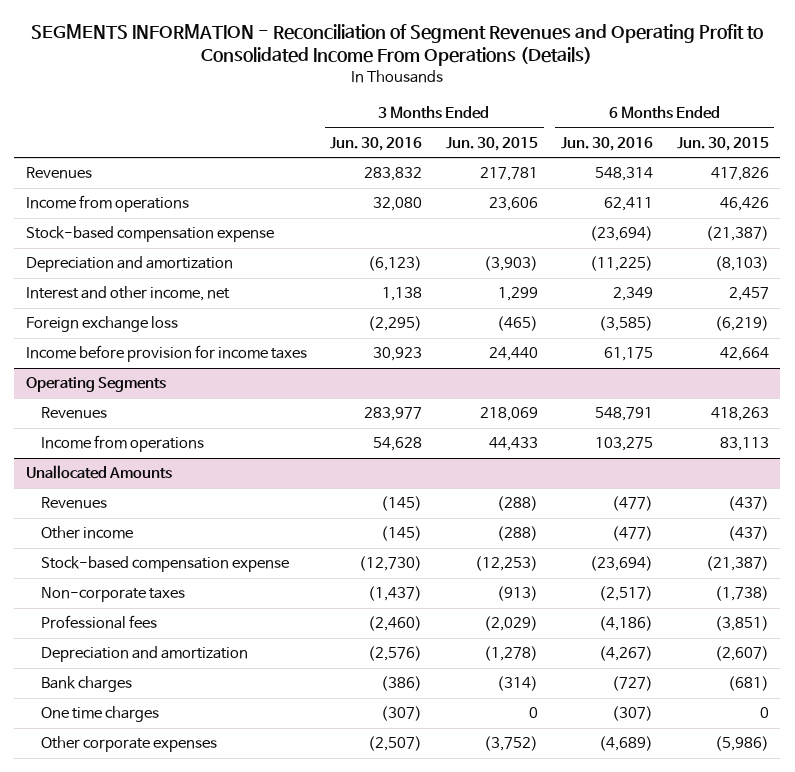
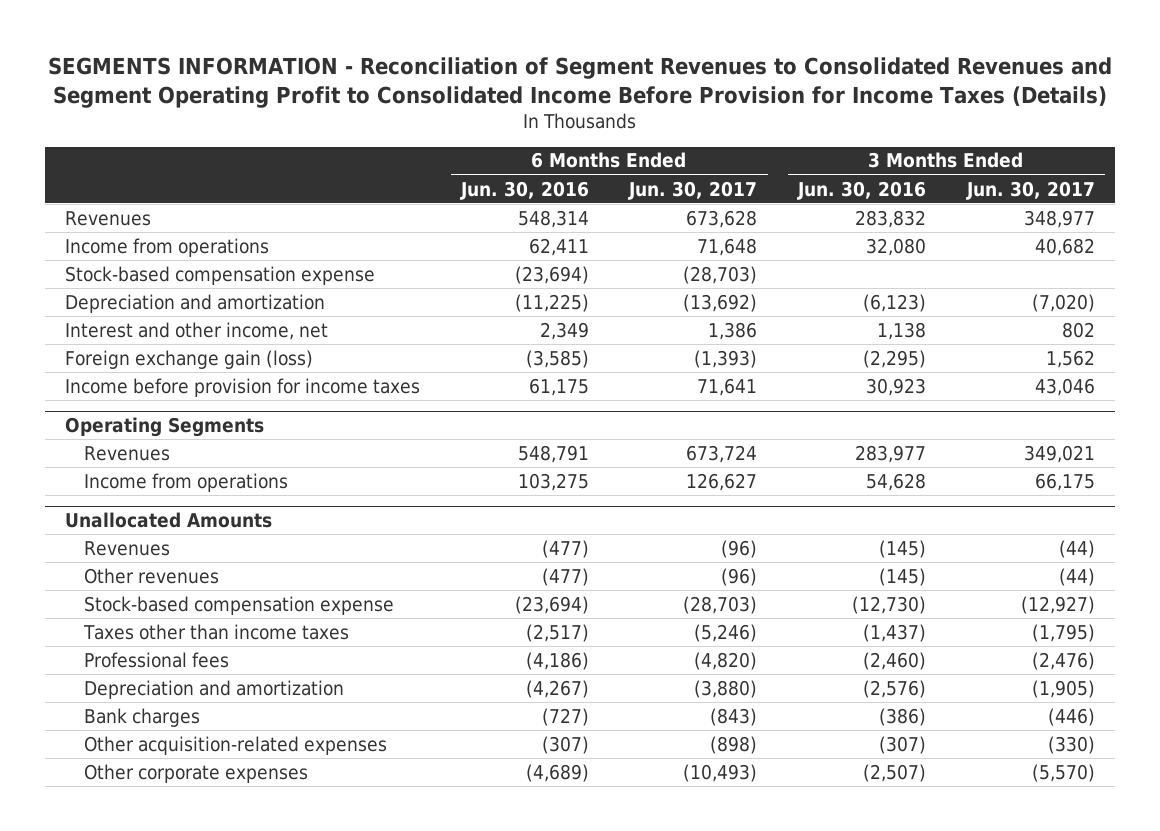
[31,23,764,67] SEGMENTS INFORMATION - Reconciliation of Segment Revenues and Operating Profit to Consolidated Income From Operations (Details) -> [47,56,1112,108] SEGMENTS INFORMATION - Reconciliation of Segment Revenues to Consolidated Revenues and Segment Operating Profit to Consolidated Income Before Provision for Income Taxes (Details)
[445,136,538,151] Jun. 30, 2015 -> none
[676,136,769,151] Jun. 30, 2015 -> none
none -> [628,180,758,200] Jun. 30, 2017
none -> [965,180,1095,200] Jun. 30, 2017
[26,316,179,333] Foreign exchange loss -> [65,349,314,369] Foreign exchange gain (loss)
[41,526,134,540] Other income -> [84,567,220,584] Other revenues
[41,587,186,603] Non-corporate taxes -> [83,623,350,640] Taxes other than income taxes
[41,706,160,723] One time charges -> [84,735,388,755] Other acquisition-related expenses

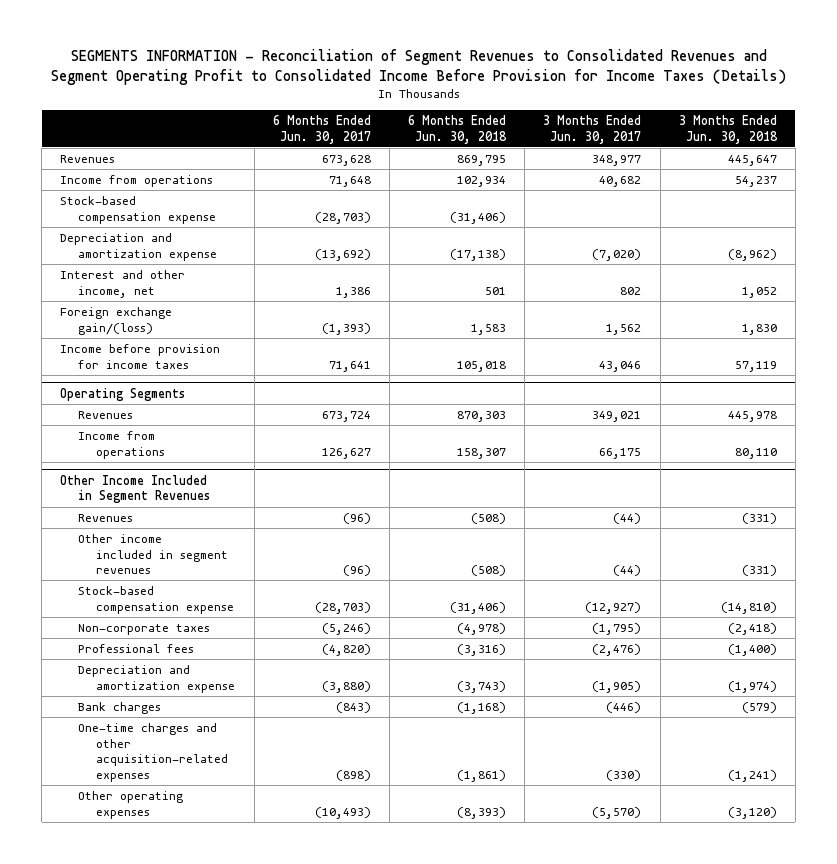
[459,180,589,200] Jun. 30, 2016 -> none
[796,180,926,200] Jun. 30, 2016 -> none
none -> [408,115,508,144] 6 Months Ended Jun. 30, 2018
none -> [678,115,778,144] 3 Months Ended Jun. 30, 2018
[65,293,326,313] Depreciation and amortization -> [60,232,218,261] Depreciation and amortization expense
[65,349,314,369] Foreign exchange gain (loss) -> [60,306,173,335] Foreign exchange gain/(loss)
[65,511,273,528] Unallocated Amounts -> [60,474,211,504] Other Income Included in Segment Revenues
[84,567,220,584] Other revenues -> [78,533,229,575] Other income included in segment revenues
[83,623,350,640] Taxes other than income taxes -> [78,623,211,635] Non-corporate taxes
[84,679,345,699] Depreciation and amortization -> [78,664,236,693] Depreciation and amortization expense
[84,735,388,755] Other acquisition-related expenses -> [78,722,229,782] One-time charges and other acquisition-related expenses
[84,763,309,783] Other corporate expenses -> [78,790,184,819] Other operating expenses

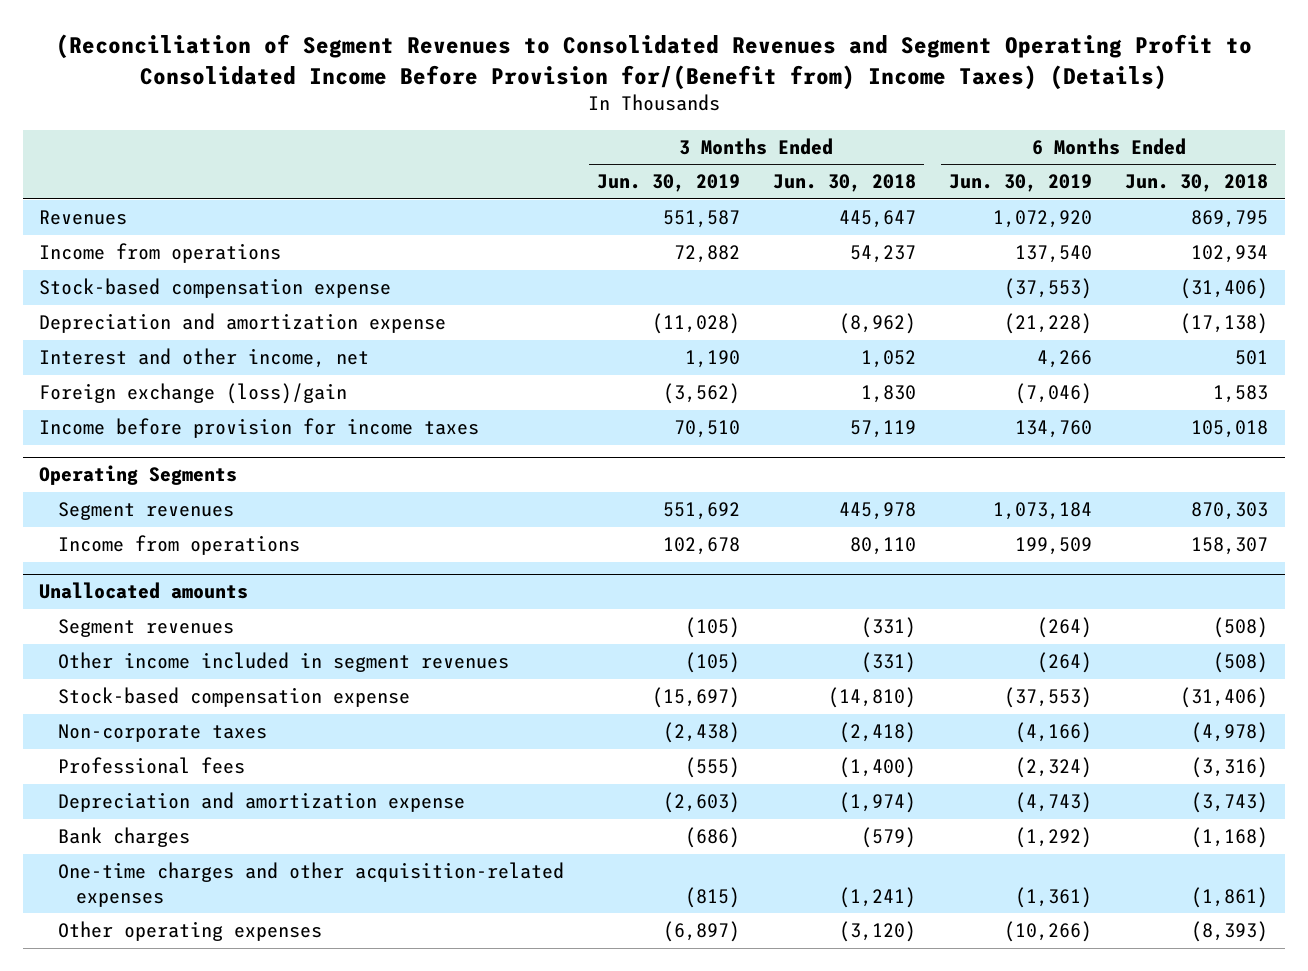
[50,49,786,85] SEGMENTS INFORMATION - Reconciliation of Segment Revenues to Consolidated Revenues and Segment Operating Profit to Consolidated Income Before Provision for Income Taxes (Details) -> [55,34,1252,90] (Reconciliation of Segment Revenues to Consolidated Revenues and Segment Operating Profit to Consolidated Income Before Provision for/(Benefit from) Income Taxes) (Details)
[272,115,371,144] 6 Months Ended Jun. 30, 2017 -> none
[543,115,642,144] 3 Months Ended Jun. 30, 2017 -> none
none -> [596,174,740,193] Jun. 30, 2019
none -> [949,174,1093,193] Jun. 30, 2019
[60,306,173,335] Foreign exchange gain/(loss) -> [39,383,348,405] Foreign exchange (loss)/gain
[78,410,134,419] Revenues -> [57,502,234,521] Segment revenues
[60,474,211,504] Other Income Included in Segment Revenues -> [39,582,249,600] Unallocated amounts
[78,513,134,522] Revenues -> [57,619,234,638] Segment revenues

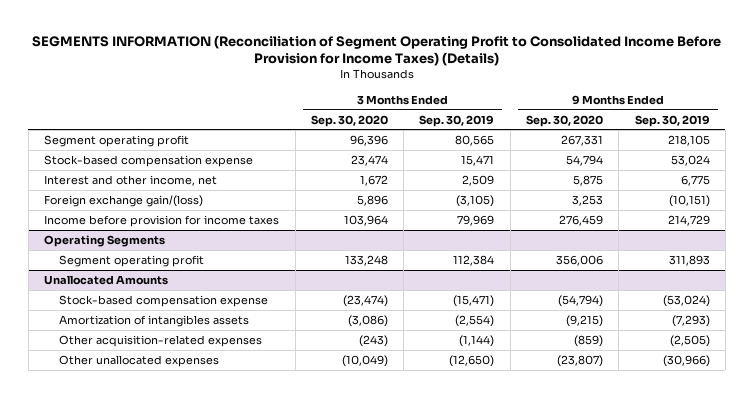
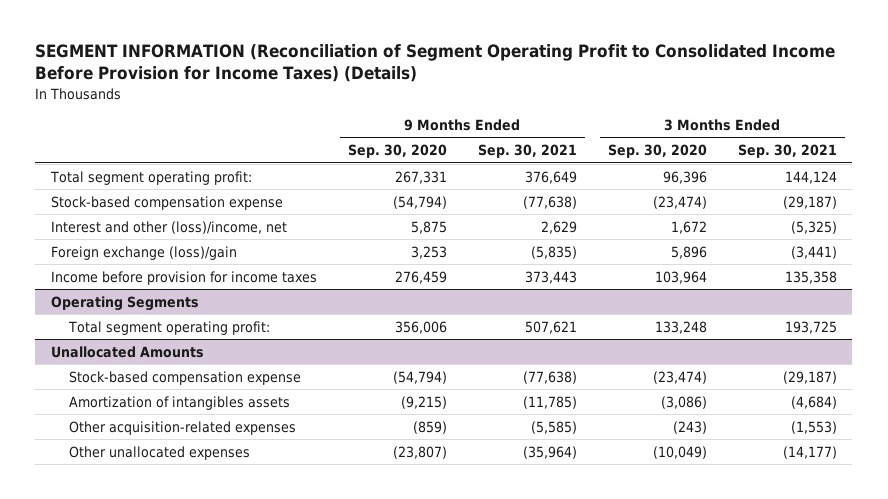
[31,34,721,67] SEGMENTS INFORMATION (Reconciliation of Segment Operating Profit to Consolidated Income Before Provision for Income Taxes) (Details) -> [35,44,836,83] SEGMENT INFORMATION (Reconciliation of Segment Operating Profit to Consolidated Income Before Provision for Income Taxes) (Details)
[419,114,495,127] Sep. 30, 2019 -> none
[634,114,710,127] Sep. 30, 2019 -> none
none -> [477,144,577,159] Sep. 30, 2021
none -> [737,144,837,159] Sep. 30, 2021
[44,135,190,148] Segment operating profit -> [49,170,252,185] Total segment operating profit:
[350,155,388,167] 23,474 -> [652,195,707,209] (23,474)
[566,155,604,167] 54,794 -> [392,195,447,209] (54,794)
[44,175,218,187] Interest and other income, net -> [50,220,287,234] Interest and other (loss)/income, net
[44,195,204,208] Foreign exchange gain/(loss) -> [50,245,237,260] Foreign exchange (loss)/gain
[59,255,205,268] Segment operating profit -> [68,320,271,335] Total segment operating profit:

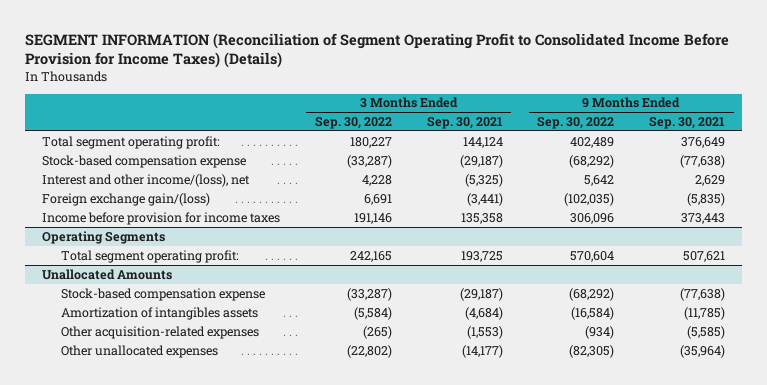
[347,144,447,159] Sep. 30, 2020 -> none
[607,144,707,159] Sep. 30, 2020 -> none
none -> [315,116,393,130] Sep. 30, 2022
none -> [537,116,615,130] Sep. 30, 2022
[50,220,287,234] Interest and other (loss)/income, net -> [42,173,251,187] Interest and other income/(loss), net
[50,245,237,260] Foreign exchange (loss)/gain -> [42,192,211,206] Foreign exchange gain/(loss)

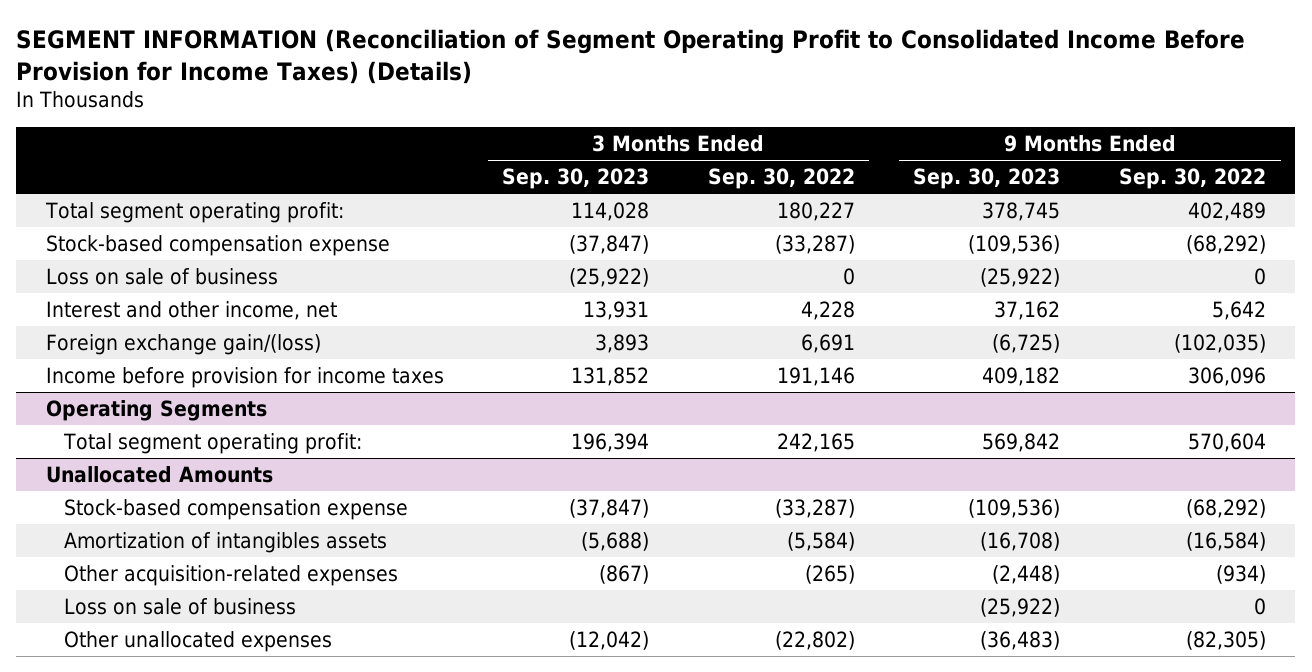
[426,116,503,130] Sep. 30, 2021 -> none
[648,116,725,130] Sep. 30, 2021 -> none
none -> [502,168,650,190] Sep. 30, 2023
none -> [913,168,1061,190] Sep. 30, 2023
none -> [45,267,278,285] Loss on sale of business
[42,173,251,187] Interest and other income/(loss), net -> [45,300,337,320] Interest and other income, net
none -> [64,597,297,615] Loss on sale of business

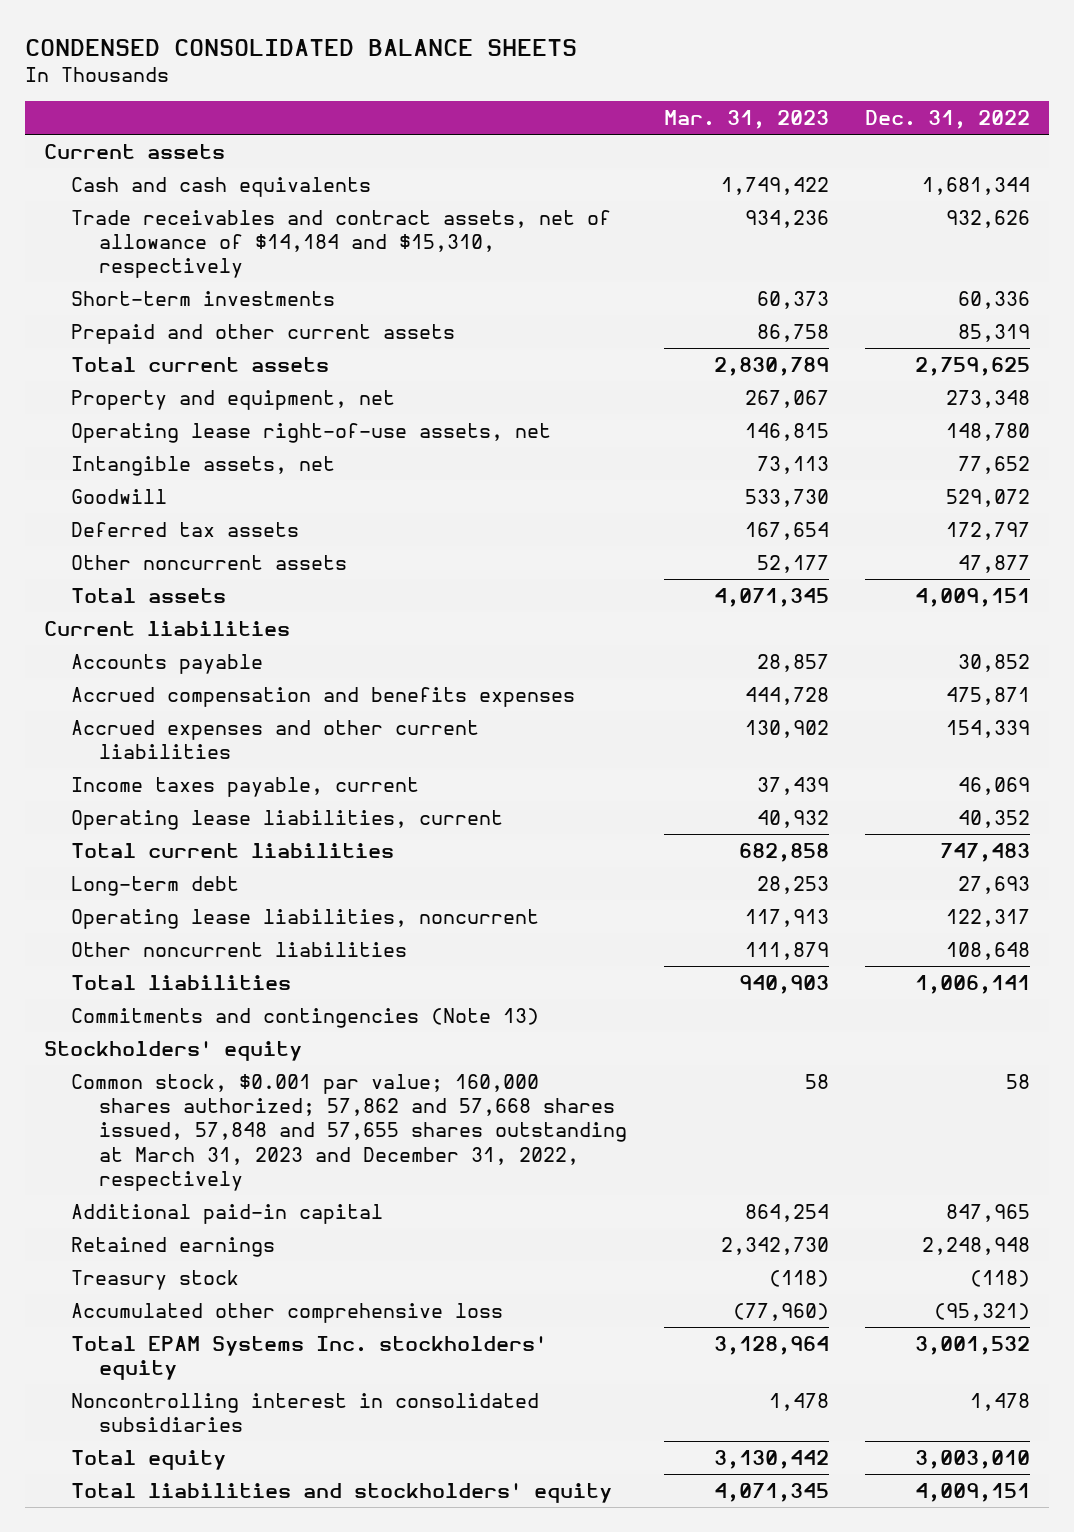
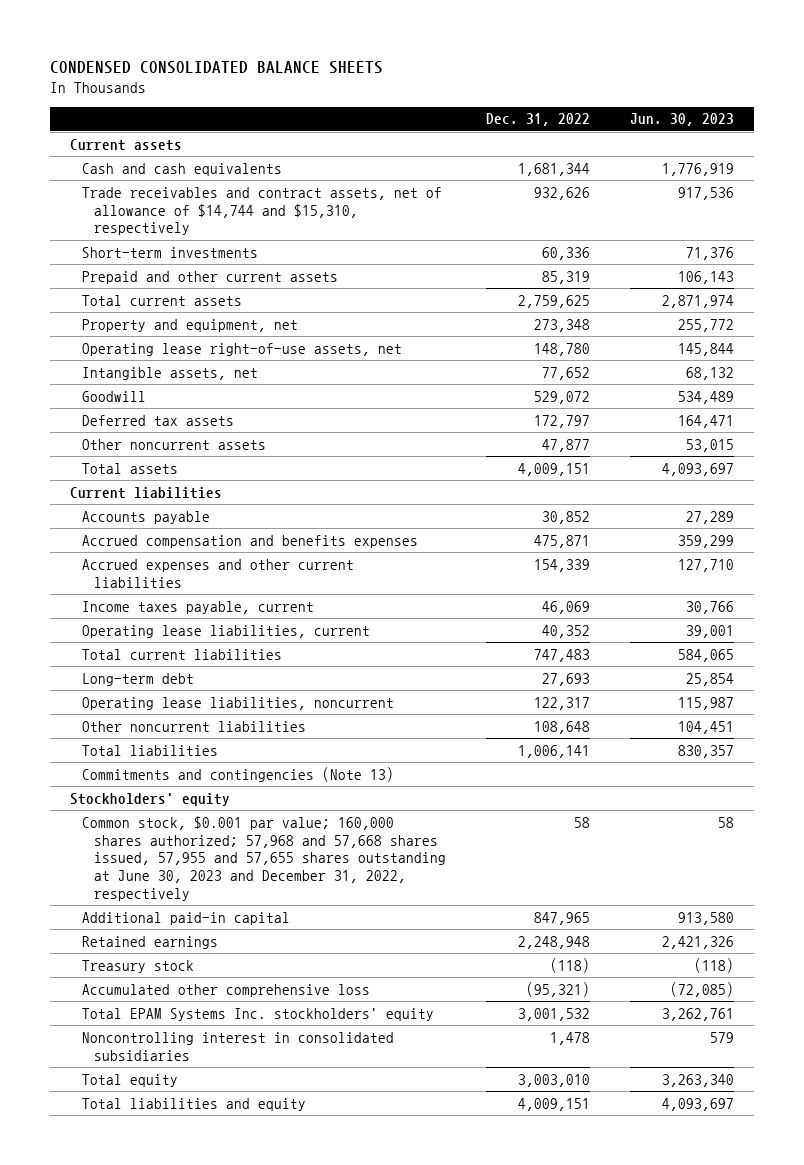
[663,110,829,130] Mar. 31, 2023 -> none
none -> [630,113,735,127] Jun. 30, 2023
[71,209,612,279] Trade receivables and contract assets, net of allowance of $14,184 and $15,310, respectively -> [82,186,443,236] Trade receivables and contract assets, net of allowance of $14,744 and $15,310, respectively
[71,1073,627,1191] Common stock, $0.001 par value; 160,000 shares authorized; 57,862 and 57,668 shares issued, 57,848 and 57,655 shares outstanding at March 31, 2023 and December 31, 2022, respectively -> [82,815,447,901] Common stock, $0.001 par value; 160,000 shares authorized; 57,968 and 57,668 shares issued, 57,955 and 57,655 shares outstanding at June 30, 2023 and December 31, 2022, respectively
[71,1482,613,1503] Total liabilities and stockholders' equity -> [82,1097,307,1111] Total liabilities and equity

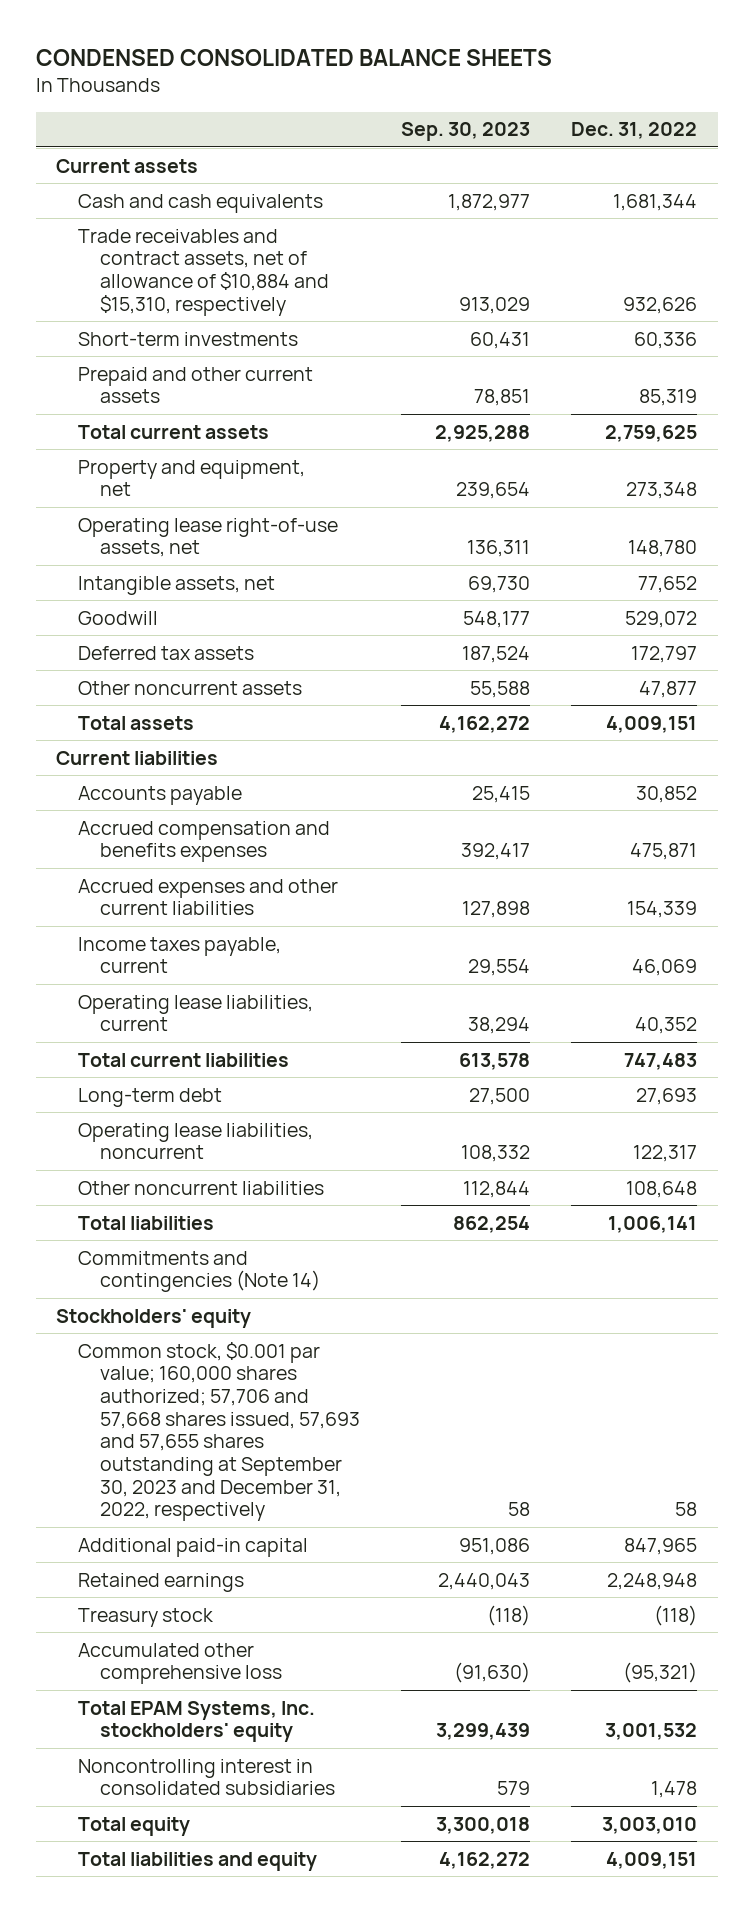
[630,113,735,127] Jun. 30, 2023 -> none
none -> [401,122,531,142] Sep. 30, 2023
[82,186,443,236] Trade receivables and contract assets, net of allowance of $14,744 and $15,310, respectively -> [78,228,330,316] Trade receivables and contract assets, net of allowance of $10,884 and $15,310, respectively
[82,766,395,782] Commitments and contingencies (Note 13) -> [78,1250,321,1293] Commitments and contingencies (Note 14)
[82,815,447,901] Common stock, $0.001 par value; 160,000 shares authorized; 57,968 and 57,668 shares issued, 57,955 and 57,655 shares outstanding at June 30, 2023 and December 31, 2022, respectively -> [78,1341,361,1522] Common stock, $0.001 par value; 160,000 shares authorized; 57,706 and 57,668 shares issued, 57,693 and 57,655 shares outstanding at September 30, 2023 and December 31, 2022, respectively
[82,1007,435,1021] Total EPAM Systems Inc. stockholders' equity -> [78,1700,316,1743] Total EPAM Systems, Inc. stockholders' equity

